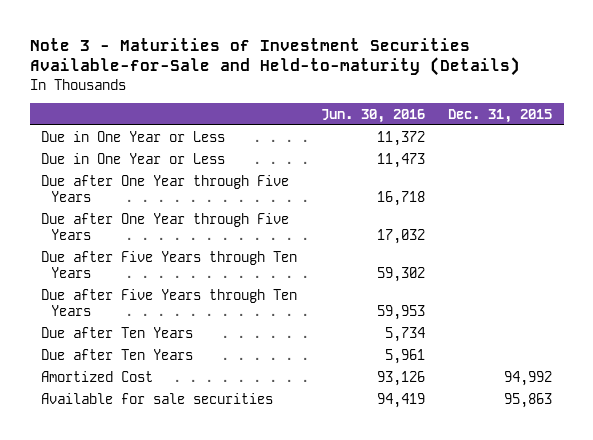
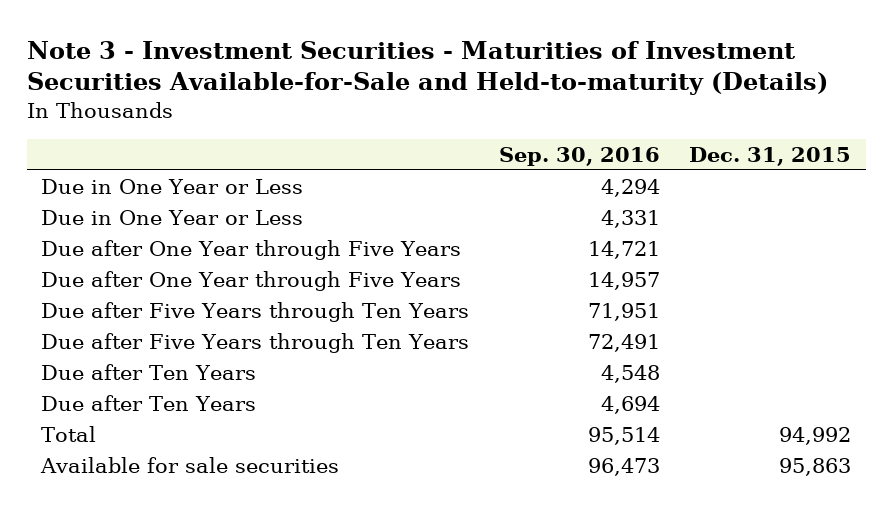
[29,37,520,77] Note 3 - Maturities of Investment Securities Available-for-Sale and Held-to-maturity (Details) -> [26,40,828,96] Note 3 - Investment Securities - Maturities of Investment Securities Available-for-Sale and Held-to-maturity (Details)
[320,108,425,123] Jun. 30, 2016 -> none
none -> [498,146,660,166] Sep. 30, 2016
[41,370,154,382] Amortized Cost -> [41,426,97,443] Total

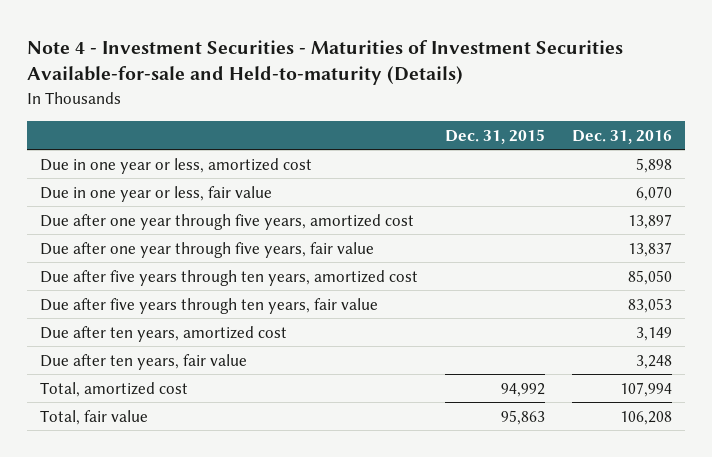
[26,40,828,96] Note 3 - Investment Securities - Maturities of Investment Securities Available-for-Sale and Held-to-maturity (Details) -> [27,39,624,86] Note 4 - Investment Securities - Maturities of Investment Securities Available-for-sale and Held-to-maturity (Details)
[498,146,660,166] Sep. 30, 2016 -> none
none -> [571,129,672,144] Dec. 31, 2016
[41,179,304,195] Due in One Year or Less -> [40,157,313,174] Due in one year or less, amortized cost
[41,210,304,226] Due in One Year or Less -> [40,185,273,202] Due in one year or less, fair value
[41,240,462,261] Due after One Year through Five Years -> [40,213,415,230] Due after one year through five years, amortized cost
[41,271,462,292] Due after One Year through Five Years -> [40,241,375,258] Due after one year through five years, fair value
[41,302,470,323] Due after Five Years through Ten Years -> [40,269,419,286] Due after five years through ten years, amortized cost
[41,333,470,354] Due after Five Years through Ten Years -> [40,297,379,314] Due after five years through ten years, fair value
[41,364,257,381] Due after Ten Years -> [40,325,288,342] Due after ten years, amortized cost
[41,395,257,412] Due after Ten Years -> [40,353,248,370] Due after ten years, fair value
[41,426,97,443] Total -> [40,381,189,397] Total, amortized cost
[40,457,340,474] Available for sale securities -> [40,409,149,425] Total, fair value

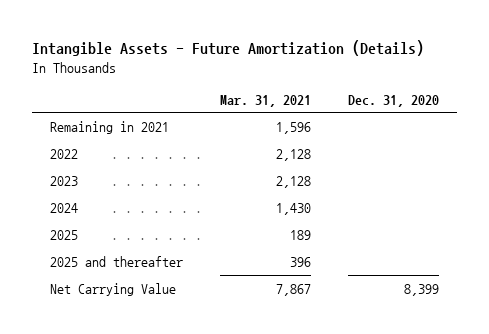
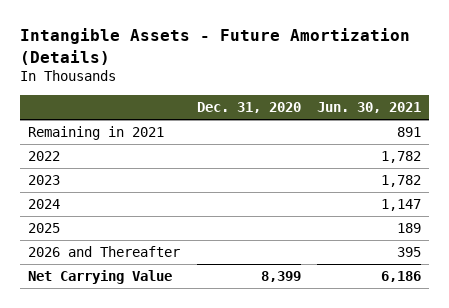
[220,94,312,107] Mar. 31, 2021 -> none
none -> [317,102,422,114] Jun. 30, 2021
[50,255,184,267] 2025 and thereafter -> [28,246,181,258] 2026 and Thereafter

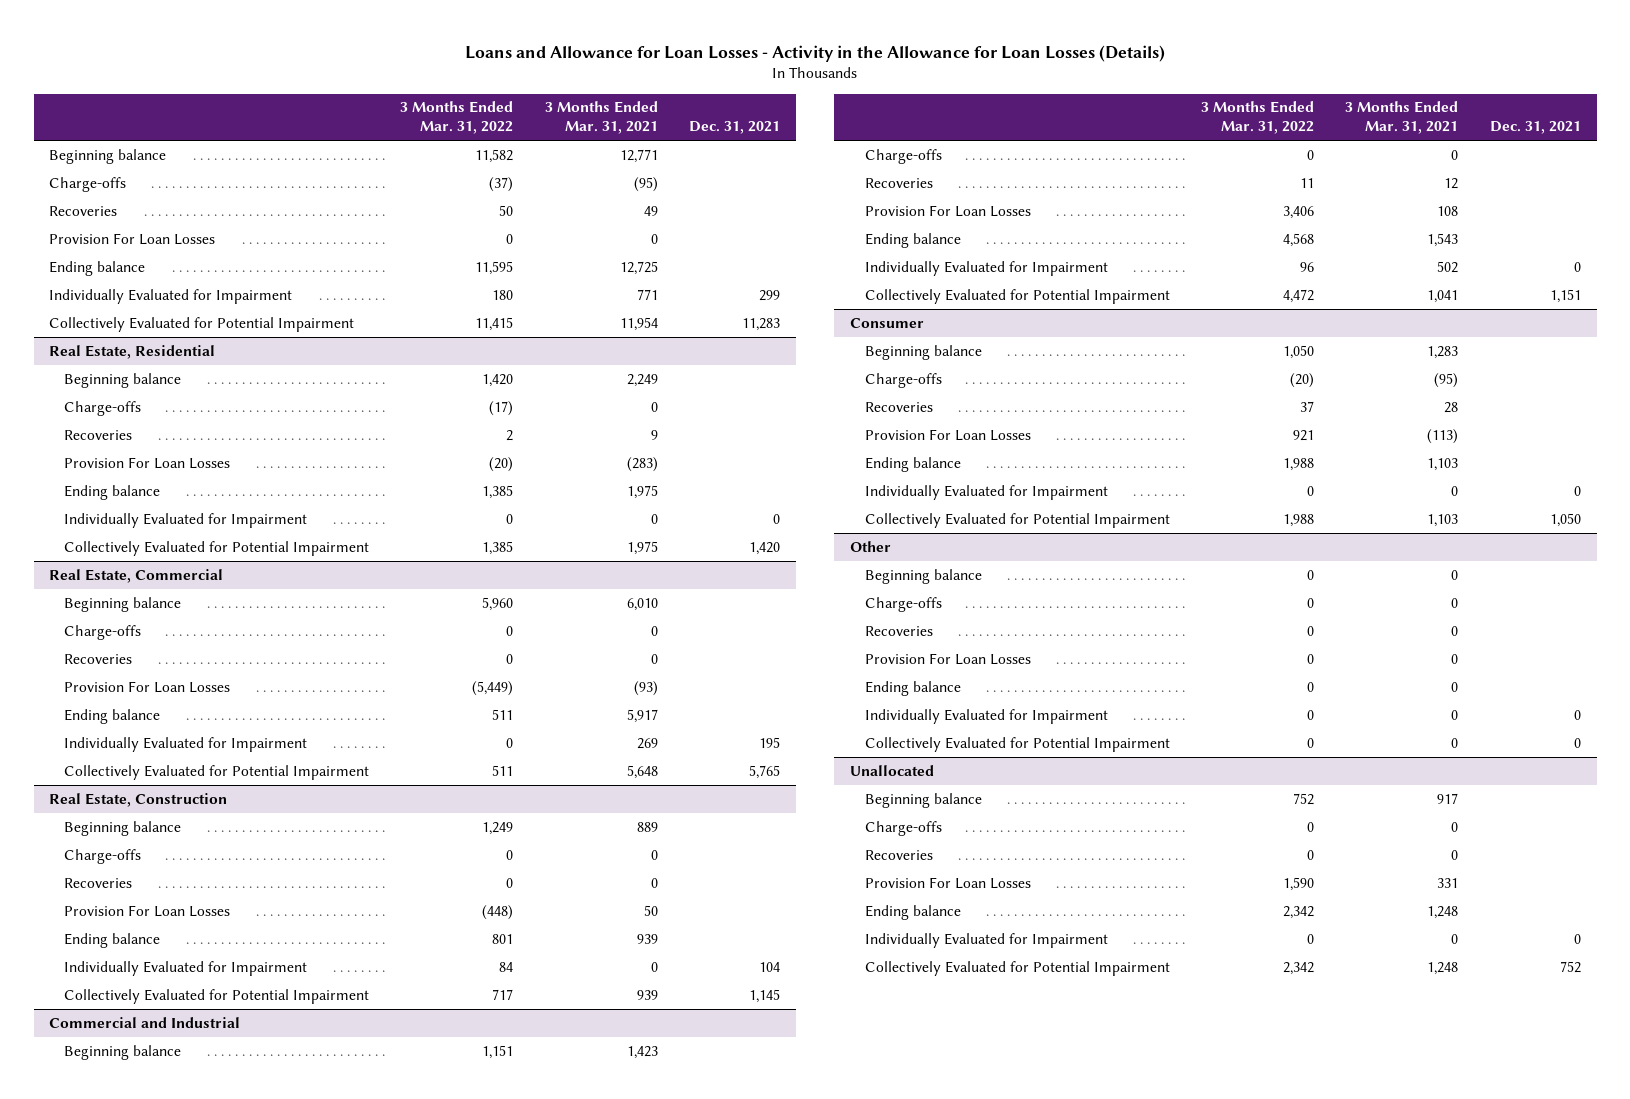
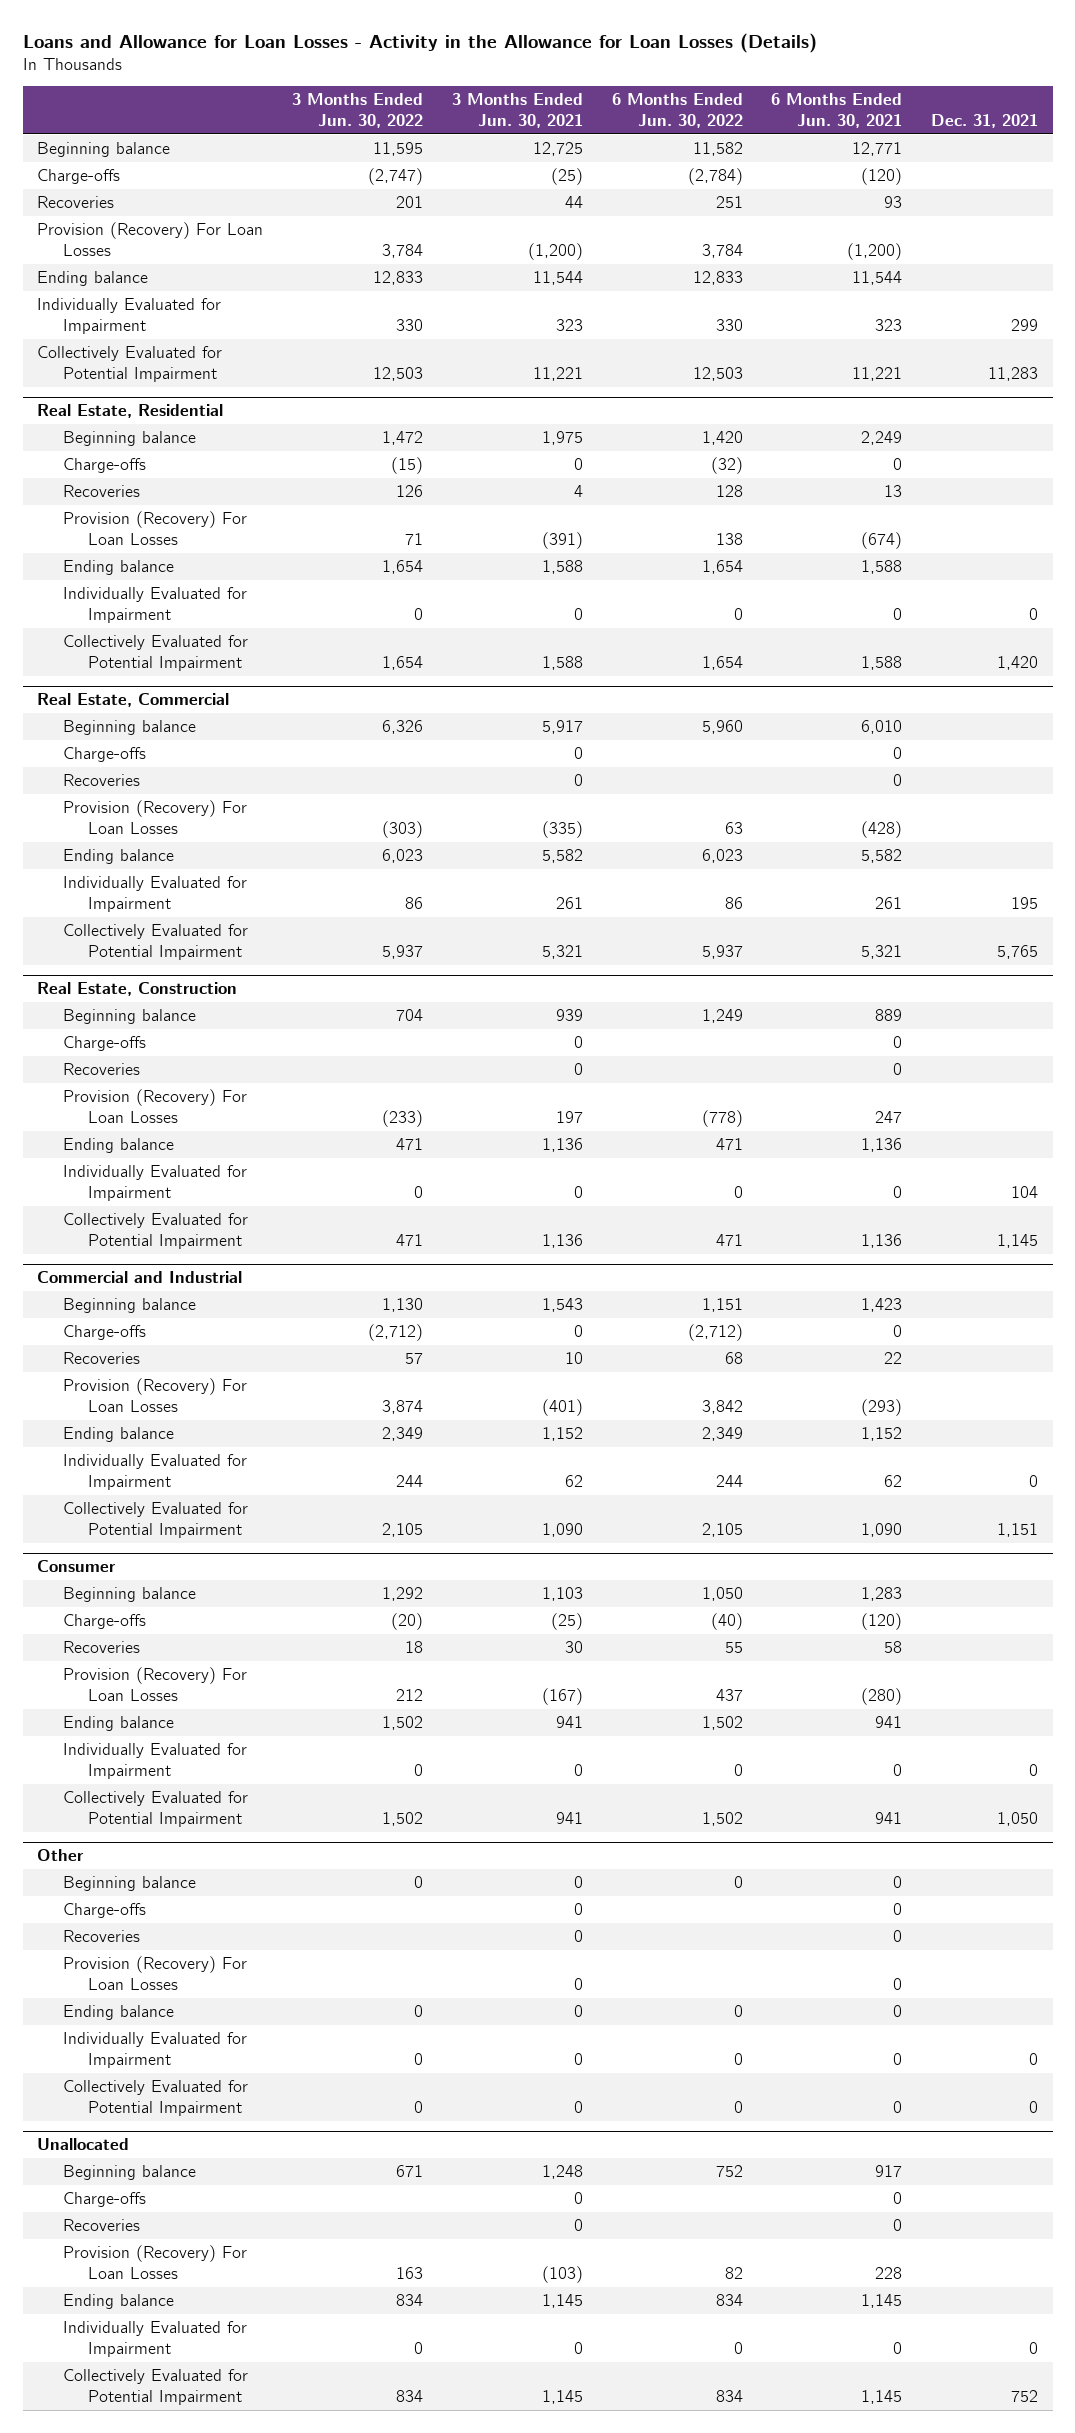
[400,101,514,135] 3 Months Ended Mar. 31, 2022 -> none
[544,101,658,135] 3 Months Ended Mar. 31, 2021 -> none
none -> [291,93,423,129] 3 Months Ended Jun. 30, 2022
none -> [451,93,583,129] 3 Months Ended Jun. 30, 2021
none -> [611,93,743,129] 6 Months Ended Jun. 30, 2022
none -> [771,93,903,129] 6 Months Ended Jun. 30, 2021
[49,232,216,245] Provision For Loan Losses -> [37,221,264,256] Provision (Recovery) For Loan Losses
[64,456,231,469] Provision For Loan Losses -> [62,510,247,545] Provision (Recovery) For Loan Losses
[64,680,231,693] Provision For Loan Losses -> [62,799,247,834] Provision (Recovery) For Loan Losses
[64,904,231,917] Provision For Loan Losses -> [62,1088,247,1123] Provision (Recovery) For Loan Losses
[864,204,1031,217] Provision For Loan Losses -> [62,1377,247,1412] Provision (Recovery) For Loan Losses
[864,428,1031,441] Provision For Loan Losses -> [62,1666,247,1701] Provision (Recovery) For Loan Losses
[864,652,1031,665] Provision For Loan Losses -> [62,1955,247,1990] Provision (Recovery) For Loan Losses
[864,876,1031,889] Provision For Loan Losses -> [62,2244,247,2279] Provision (Recovery) For Loan Losses

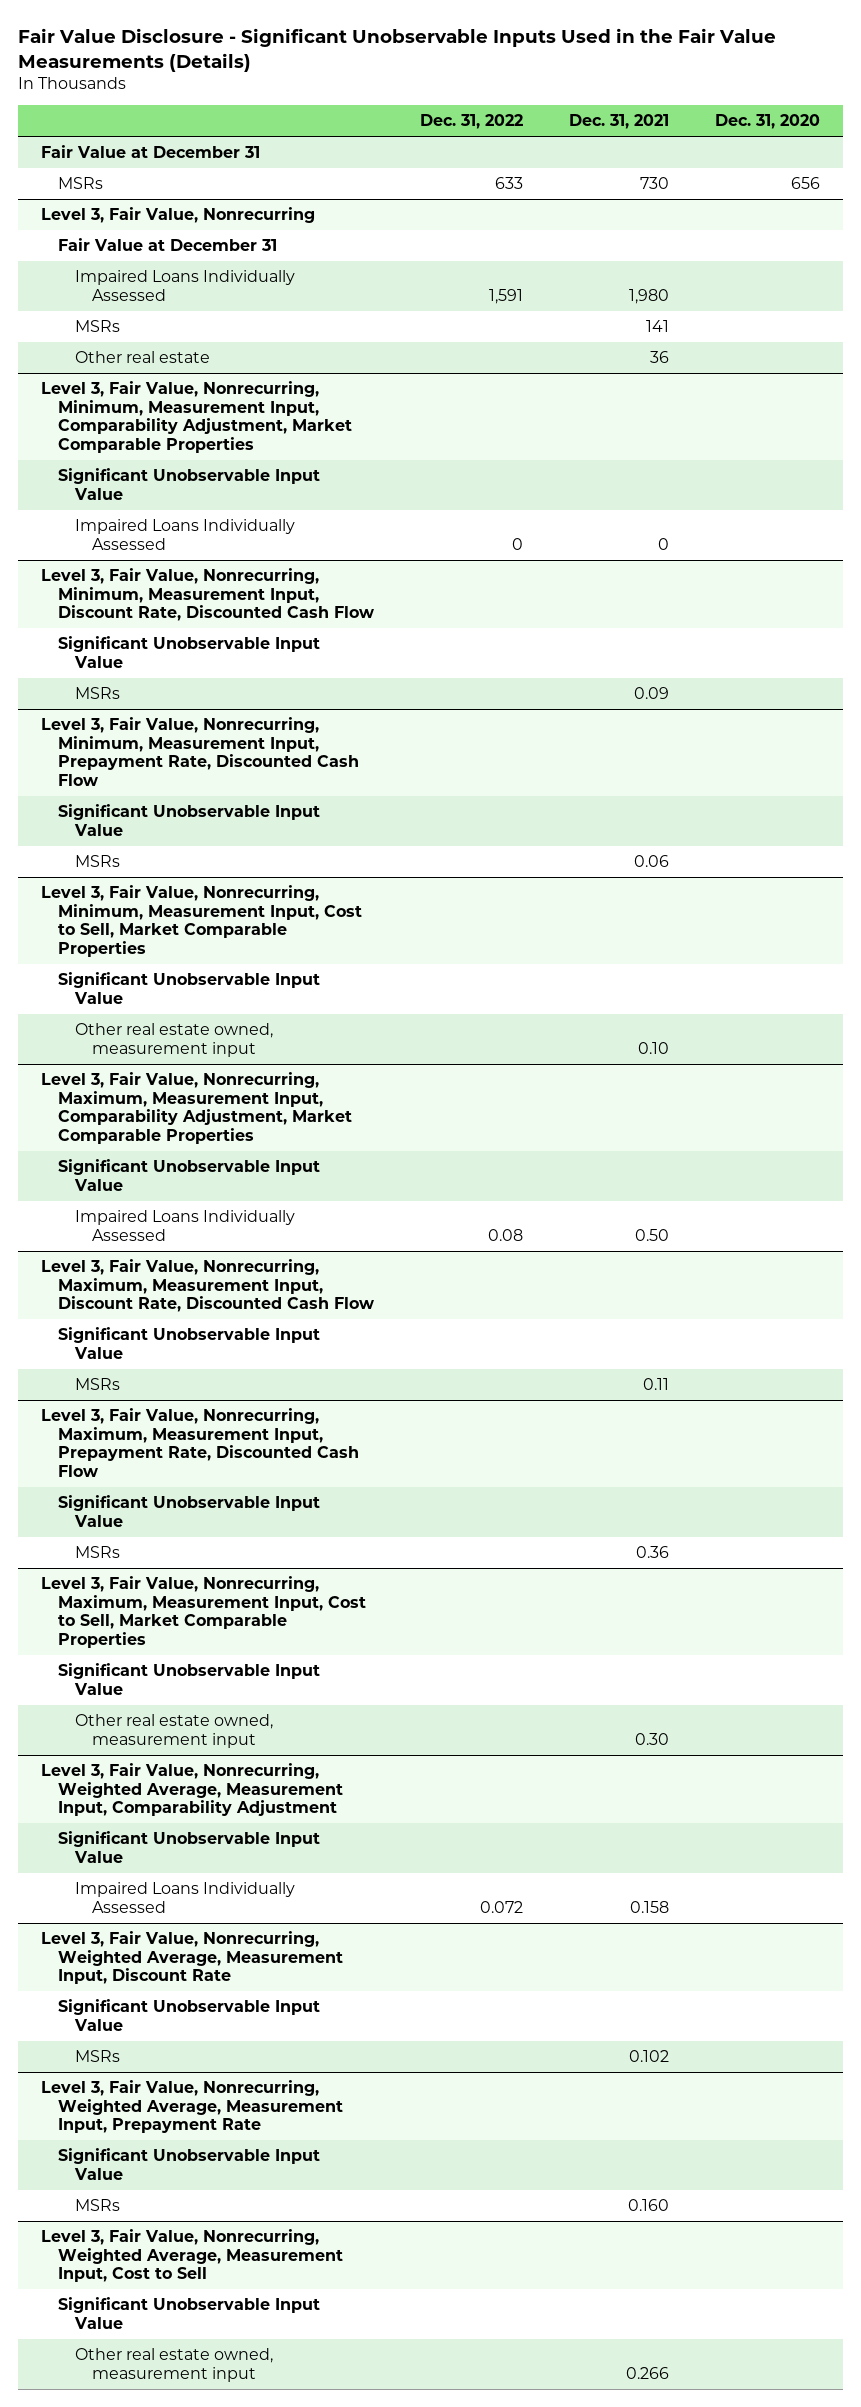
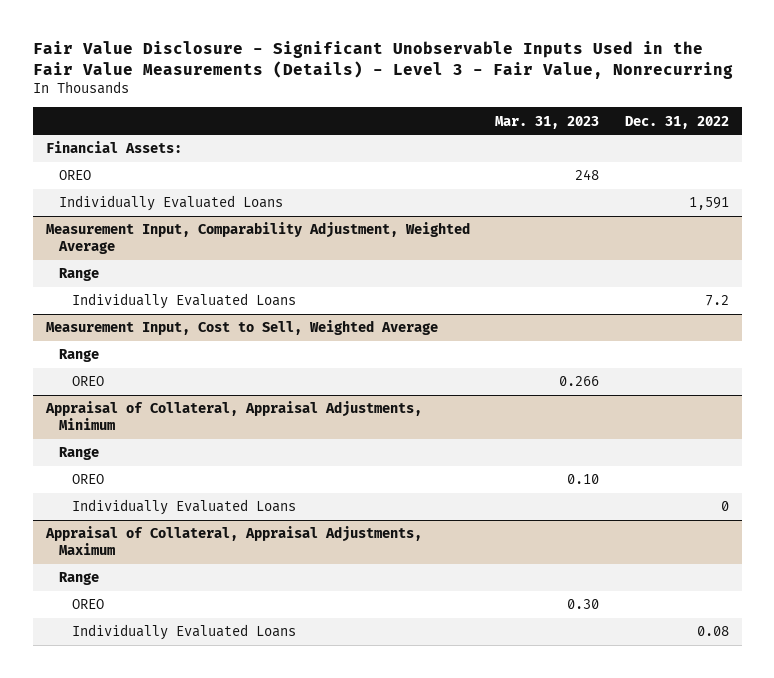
[18,27,777,72] Fair Value Disclosure - Significant Unobservable Inputs Used in the Fair Value Measurements (Details) -> [32,40,733,80] Fair Value Disclosure - Significant Unobservable Inputs Used in the Fair Value Measurements (Details) - Level 3 - Fair Value, Nonrecurring
[568,114,669,130] Dec. 31, 2021 -> none
[714,114,820,130] Dec. 31, 2020 -> none
none -> [495,115,600,129] Mar. 31, 2023
[41,145,261,159] Fair Value at December 31 -> none
[58,177,104,190] MSRs -> none
[41,207,316,224] Level 3, Fair Value, Nonrecurring -> none
[58,238,278,252] Fair Value at December 31 -> none
[74,270,295,301] Impaired Loans Individually Assessed -> none
[74,320,120,333] MSRs -> none
[74,351,210,364] Other real estate -> none
[41,381,353,453] Level 3, Fair Value, Nonrecurring, Minimum, Measurement Input, Comparability Adjustment, Market Comparable Properties -> none
[58,468,321,500] Significant Unobservable Input Value -> none
[74,519,295,550] Impaired Loans Individually Assessed -> none
[41,568,375,622] Level 3, Fair Value, Nonrecurring, Minimum, Measurement Input, Discount Rate, Discounted Cash Flow -> none
[58,636,321,668] Significant Unobservable Input Value -> none
[74,687,120,700] MSRs -> none
[41,717,360,786] Level 3, Fair Value, Nonrecurring, Minimum, Measurement Input, Prepayment Rate, Discounted Cash Flow -> none
[58,804,321,836] Significant Unobservable Input Value -> none
[74,855,120,868] MSRs -> none
[41,885,363,957] Level 3, Fair Value, Nonrecurring, Minimum, Measurement Input, Cost to Sell, Market Comparable Properties -> none
[58,972,321,1004] Significant Unobservable Input Value -> none
[74,1023,273,1057] Other real estate owned, measurement input -> none
[41,1072,353,1144] Level 3, Fair Value, Nonrecurring, Maximum, Measurement Input, Comparability Adjustment, Market Comparable Properties -> none
[58,1159,321,1191] Significant Unobservable Input Value -> none
[74,1210,295,1241] Impaired Loans Individually Assessed -> none
[41,1259,375,1313] Level 3, Fair Value, Nonrecurring, Maximum, Measurement Input, Discount Rate, Discounted Cash Flow -> none
[58,1327,321,1359] Significant Unobservable Input Value -> none
[74,1378,120,1391] MSRs -> none
[41,1408,360,1477] Level 3, Fair Value, Nonrecurring, Maximum, Measurement Input, Prepayment Rate, Discounted Cash Flow -> none
[58,1495,321,1527] Significant Unobservable Input Value -> none
[74,1546,120,1559] MSRs -> none
[41,1576,367,1648] Level 3, Fair Value, Nonrecurring, Maximum, Measurement Input, Cost to Sell, Market Comparable Properties -> none
[58,1663,321,1695] Significant Unobservable Input Value -> none
[74,1714,273,1748] Other real estate owned, measurement input -> none
[58,1831,321,1863] Significant Unobservable Input Value -> none
[41,1931,344,1985] Level 3, Fair Value, Nonrecurring, Weighted Average, Measurement Input, Discount Rate -> none
[58,1999,321,2031] Significant Unobservable Input Value -> none
[74,2050,120,2063] MSRs -> none
[41,2080,344,2134] Level 3, Fair Value, Nonrecurring, Weighted Average, Measurement Input, Prepayment Rate -> none
[58,2148,321,2180] Significant Unobservable Input Value -> none
[74,2199,120,2212] MSRs -> none
[58,2297,321,2329] Significant Unobservable Input Value -> none
none -> [45,141,182,154] Financial Assets:
none -> [58,170,91,181] OREO
none -> [58,195,283,212] Individually Evaluated Loans
[41,1763,344,1817] Level 3, Fair Value, Nonrecurring, Weighted Average, Measurement Input, Comparability Adjustment -> [45,222,470,254] Measurement Input, Comparability Adjustment, Weighted Average
none -> [58,268,99,282] Range
[74,1882,295,1913] Impaired Loans Individually Assessed -> [71,293,296,310] Individually Evaluated Loans
[479,1900,523,1913] 0.072 -> [704,295,729,307] 7.2
[41,2229,344,2283] Level 3, Fair Value, Nonrecurring, Weighted Average, Measurement Input, Cost to Sell -> [45,320,438,336] Measurement Input, Cost to Sell, Weighted Average
none -> [58,349,99,363] Range
[74,2348,273,2382] Other real estate owned, measurement input -> [71,376,104,387] OREO
none -> [44,401,422,430] Appraisal of Collateral, Appraisal Adjustments, Minimum
none -> [58,447,99,461] Range
none -> [71,474,104,485] OREO
none -> [71,499,296,516] Individually Evaluated Loans
none -> [44,526,422,555] Appraisal of Collateral, Appraisal Adjustments, Maximum
none -> [58,572,99,586] Range
none -> [71,599,104,610] OREO
none -> [71,624,296,641] Individually Evaluated Loans

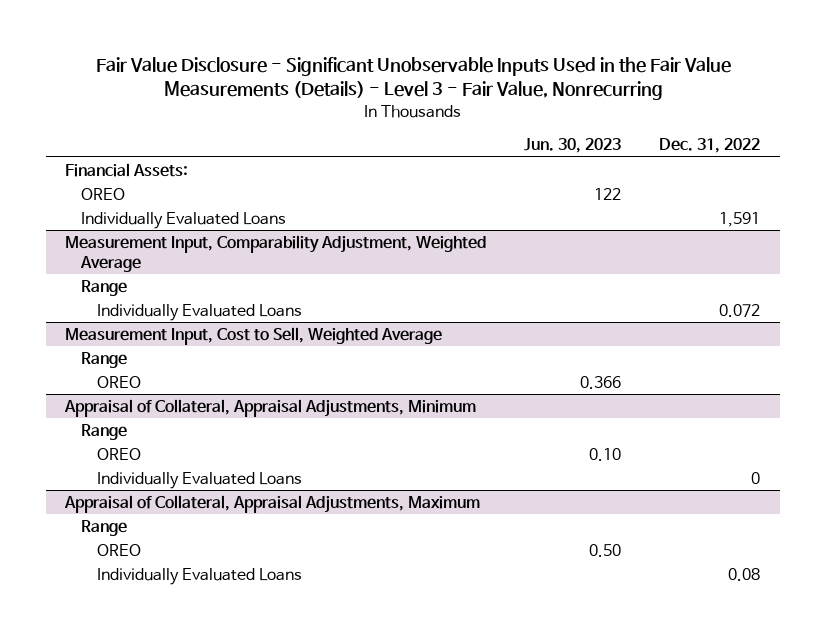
[495,115,600,129] Mar. 31, 2023 -> none
none -> [524,138,622,154] Jun. 30, 2023
[704,295,729,307] 7.2 -> [719,303,761,317] 0.072

